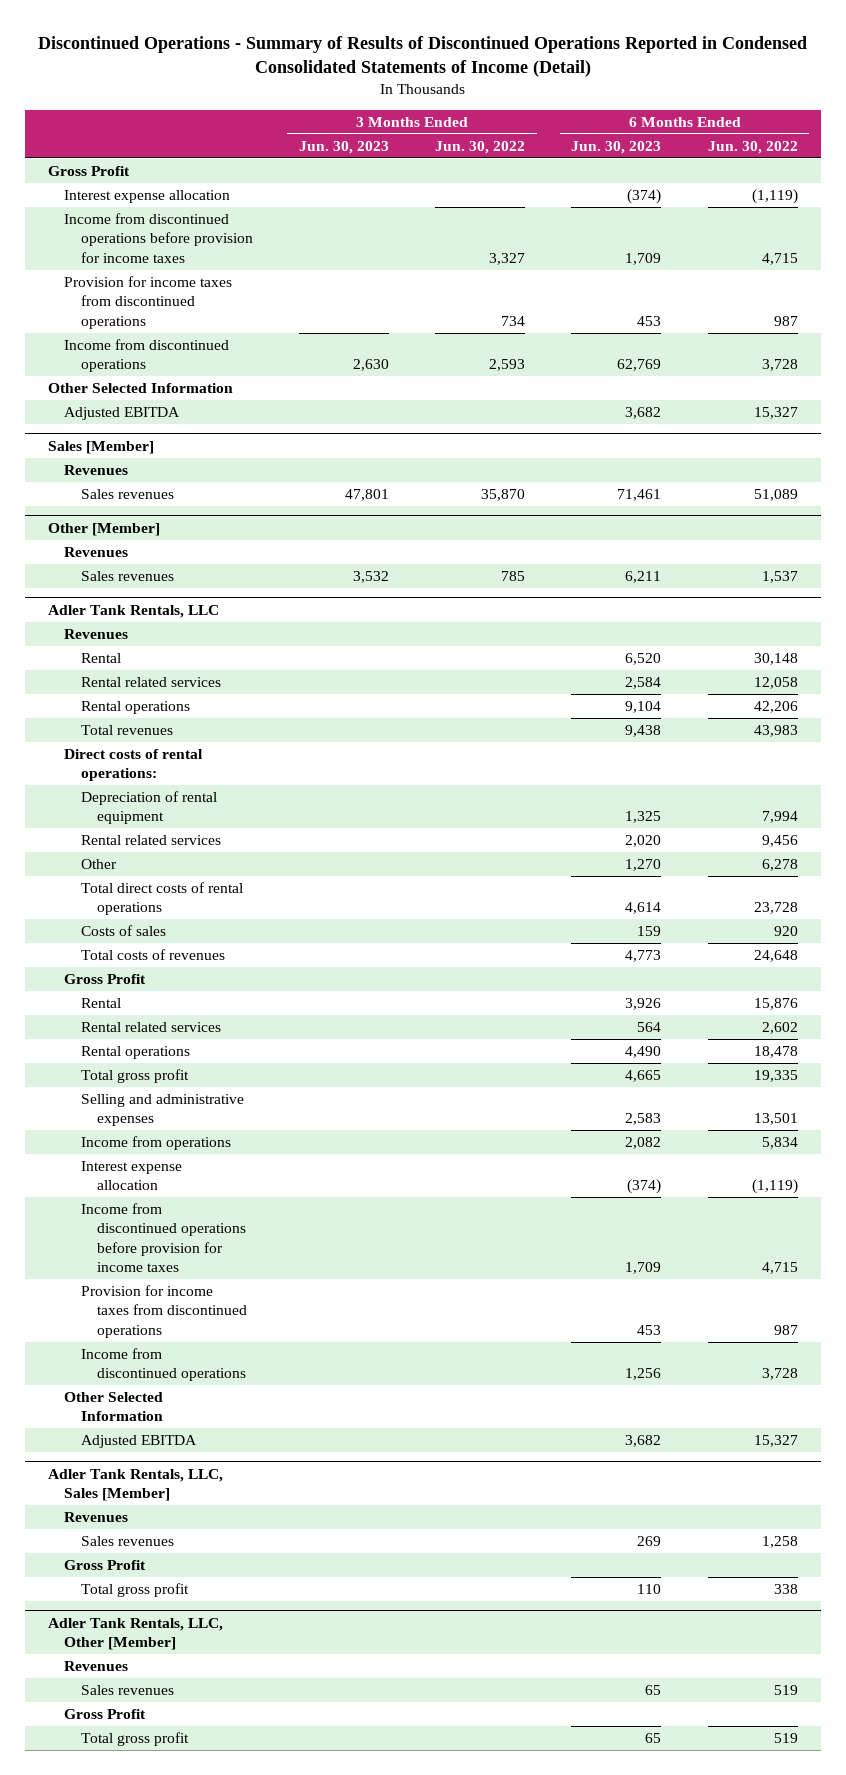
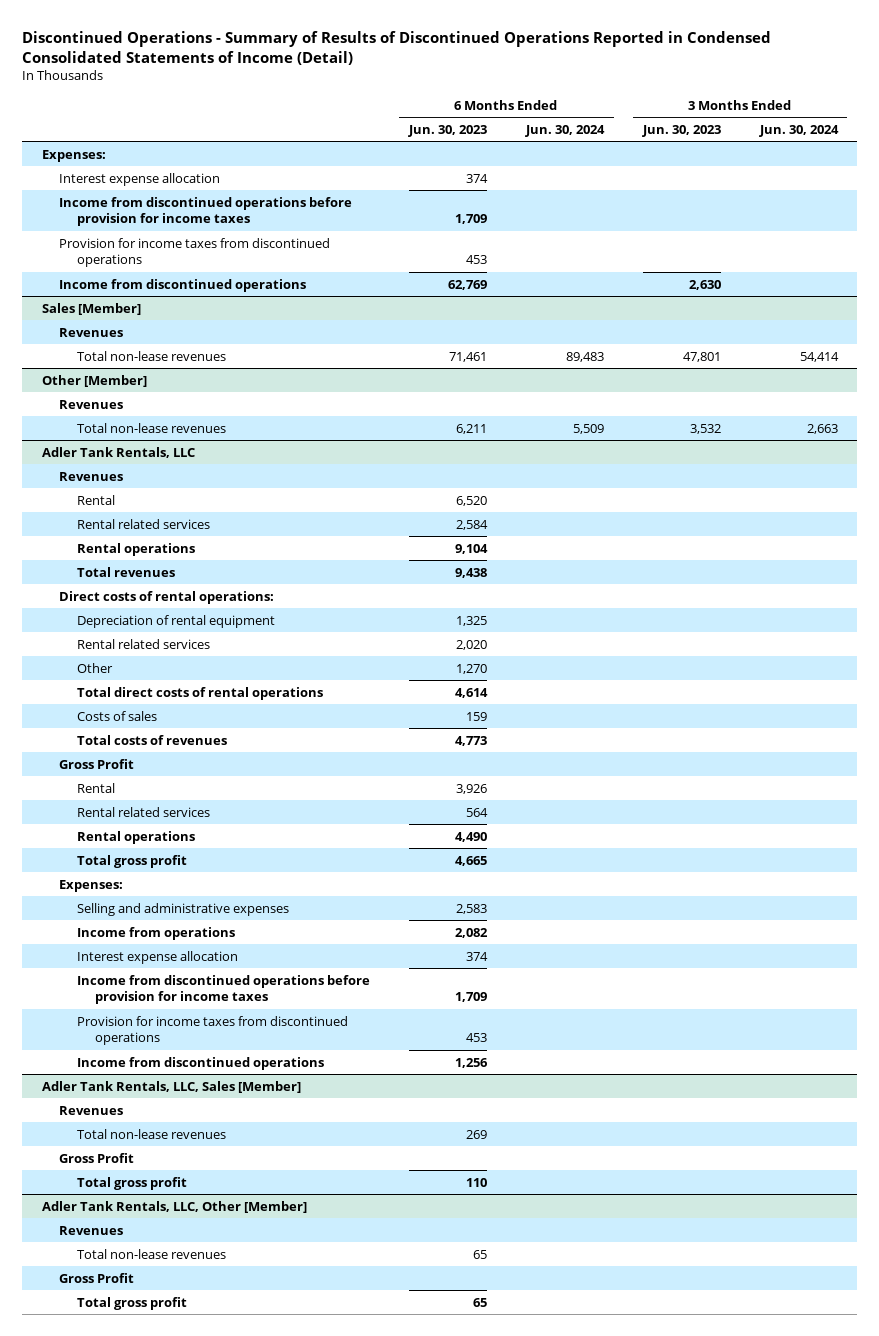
[435,140,526,154] Jun. 30, 2022 -> none
[707,140,798,154] Jun. 30, 2022 -> none
none -> [524,124,605,137] Jun. 30, 2024
none -> [758,124,839,137] Jun. 30, 2024
[48,166,131,177] Gross Profit -> none
none -> [41,149,106,162] Expenses:
[627,189,662,205] (374) -> [466,173,489,183] 374
[48,383,234,394] Other Selected Information -> none
[64,407,181,421] Adjusted EBITDA -> none
[80,489,174,500] Sales revenues -> [77,350,227,361] Total non-lease revenues
[80,571,174,582] Sales revenues -> [77,422,227,433] Total non-lease revenues
none -> [59,879,124,892] Expenses:
[627,1179,662,1195] (374) -> [466,951,489,961] 374
[64,1392,164,1422] Other Selected Information -> none
[80,1435,197,1449] Adjusted EBITDA -> none
[80,1536,174,1547] Sales revenues -> [77,1128,227,1139] Total non-lease revenues
[80,1685,174,1696] Sales revenues -> [77,1248,227,1259] Total non-lease revenues

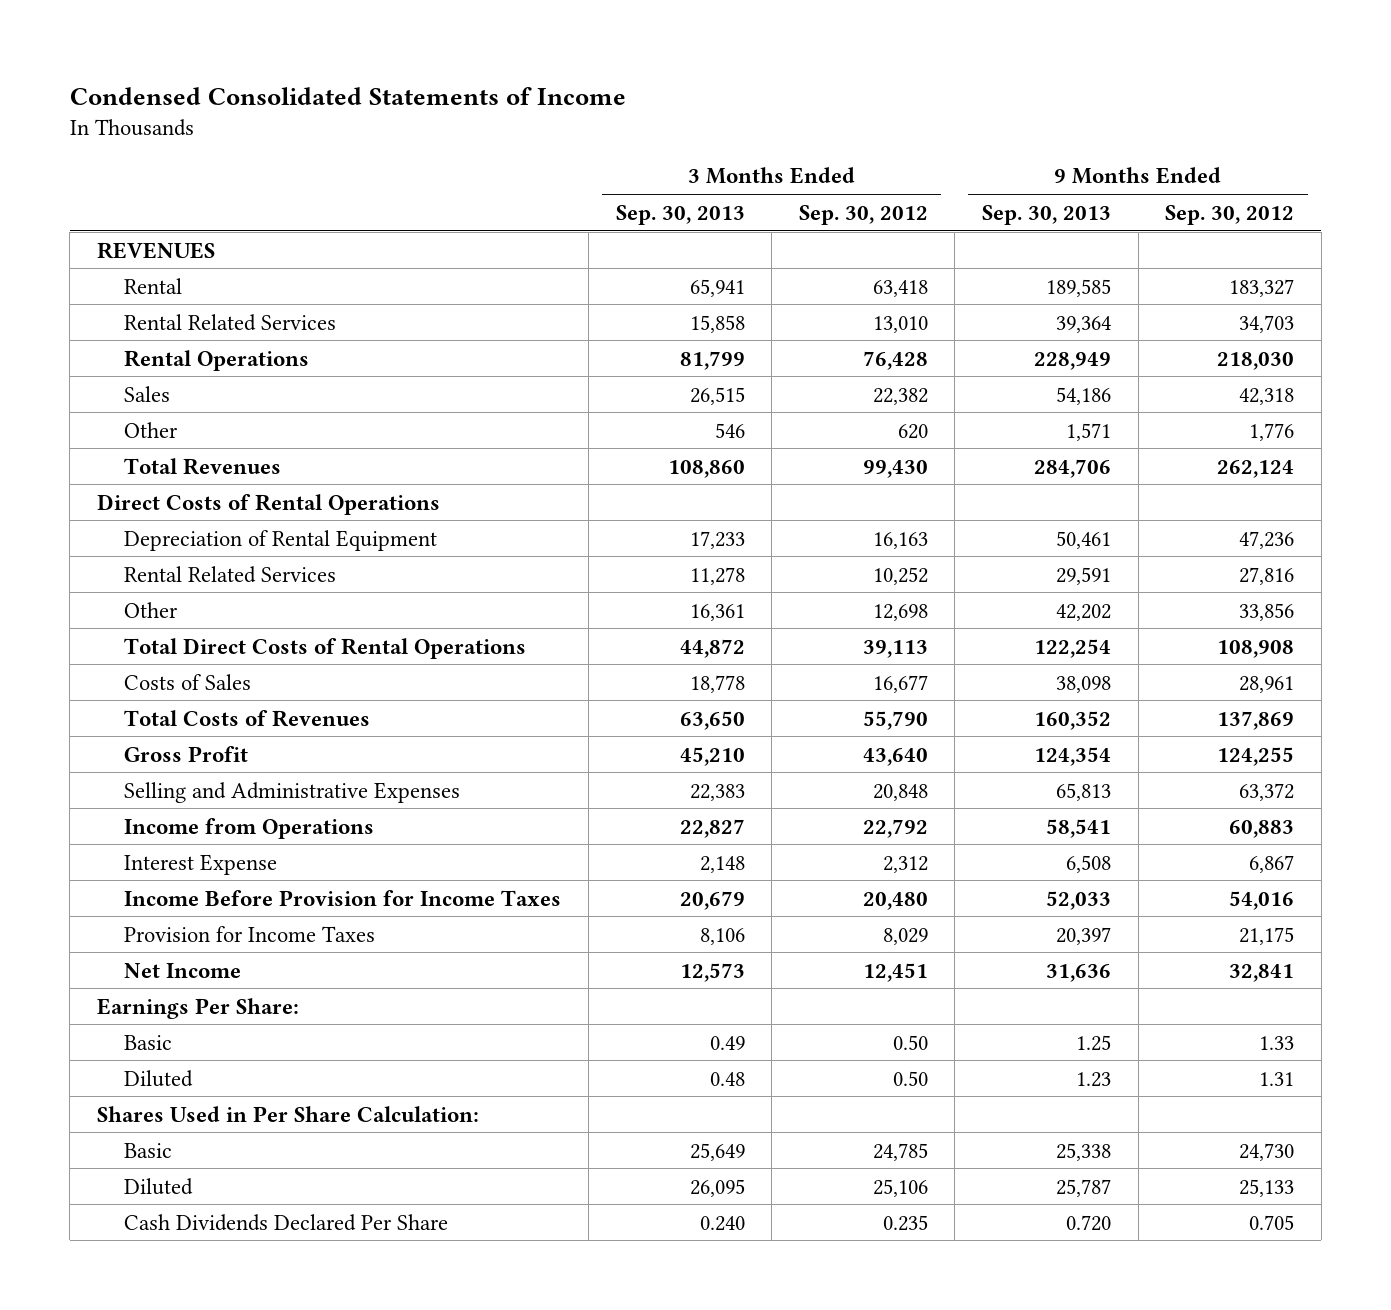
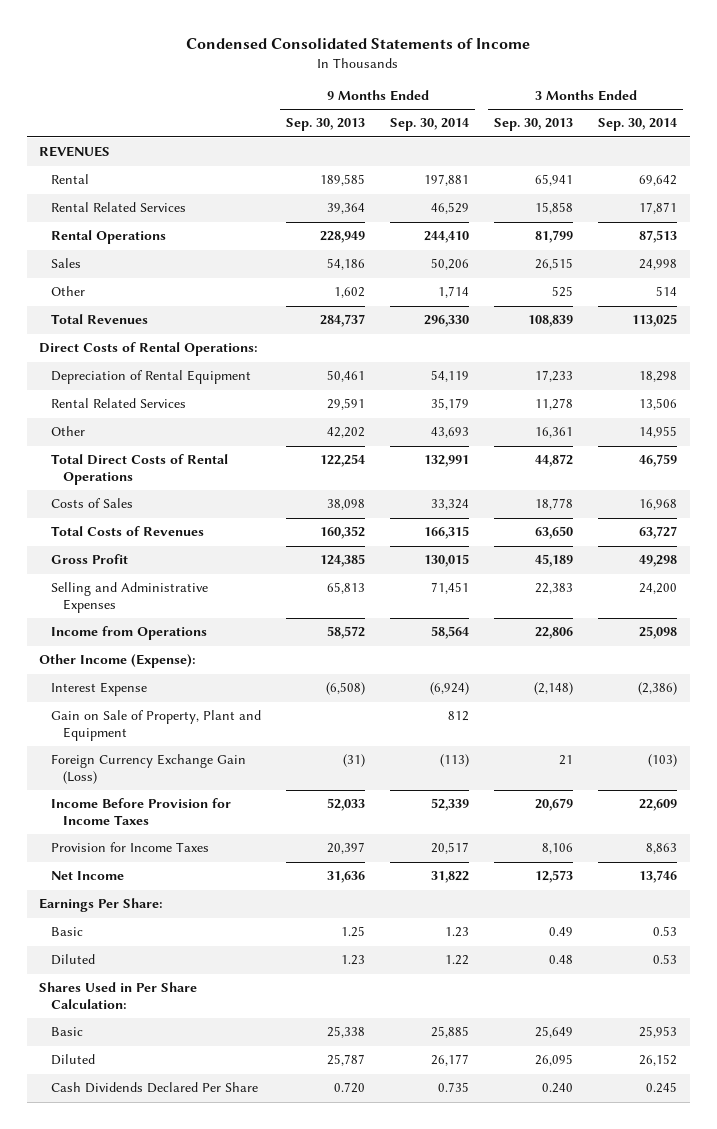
[798,204,928,225] Sep. 30, 2012 -> none
[1165,204,1295,225] Sep. 30, 2012 -> none
none -> [390,118,470,132] Sep. 30, 2014
none -> [598,118,678,132] Sep. 30, 2014
[714,422,745,438] 546 -> [552,286,574,298] 525
[1066,422,1112,441] 1,571 -> [334,287,366,299] 1,602
[667,459,745,478] 108,860 -> [528,315,574,328] 108,839
[1034,458,1112,478] 284,706 -> [320,314,366,328] 284,737
[97,493,441,515] Direct Costs of Rental Operations -> [39,342,259,357] Direct Costs of Rental Operations:
[679,746,745,766] 45,210 -> [535,554,574,568] 45,189
[1034,746,1112,766] 124,354 -> [320,554,366,568] 124,385
[679,818,745,838] 22,827 -> [535,627,574,640] 22,806
[1046,818,1112,838] 58,541 -> [327,626,366,640] 58,572
none -> [39,654,197,669] Other Income (Expense):
[699,855,745,873] 2,148 -> [534,682,574,696] (2,148)
[1066,854,1112,873] 6,508 -> [326,682,366,696] (6,508)
none -> [51,710,262,741] Gain on Sale of Property, Plant and Equipment
none -> [51,754,247,784] Foreign Currency Exchange Gain (Loss)

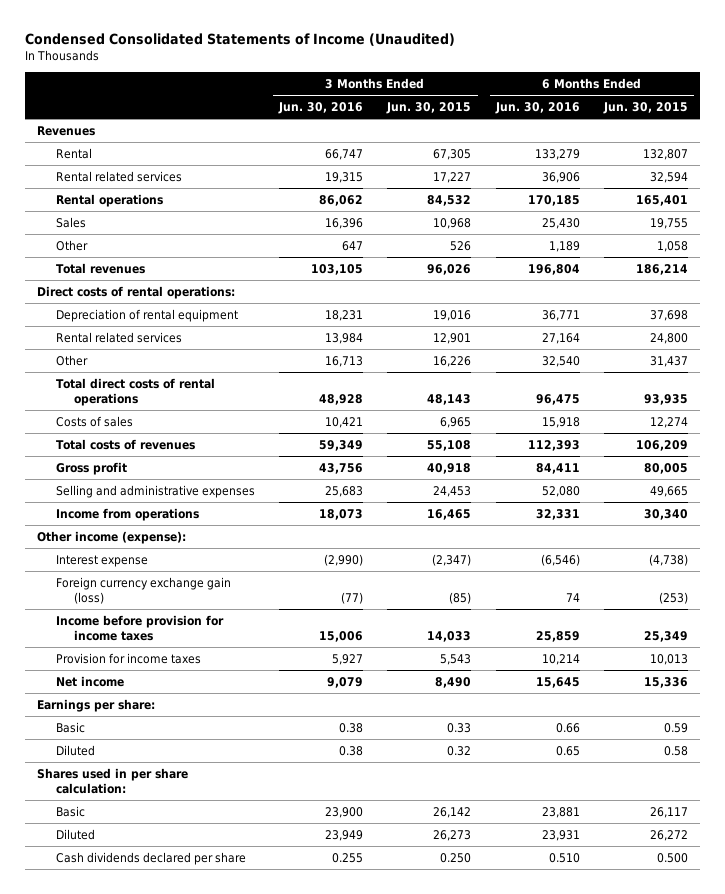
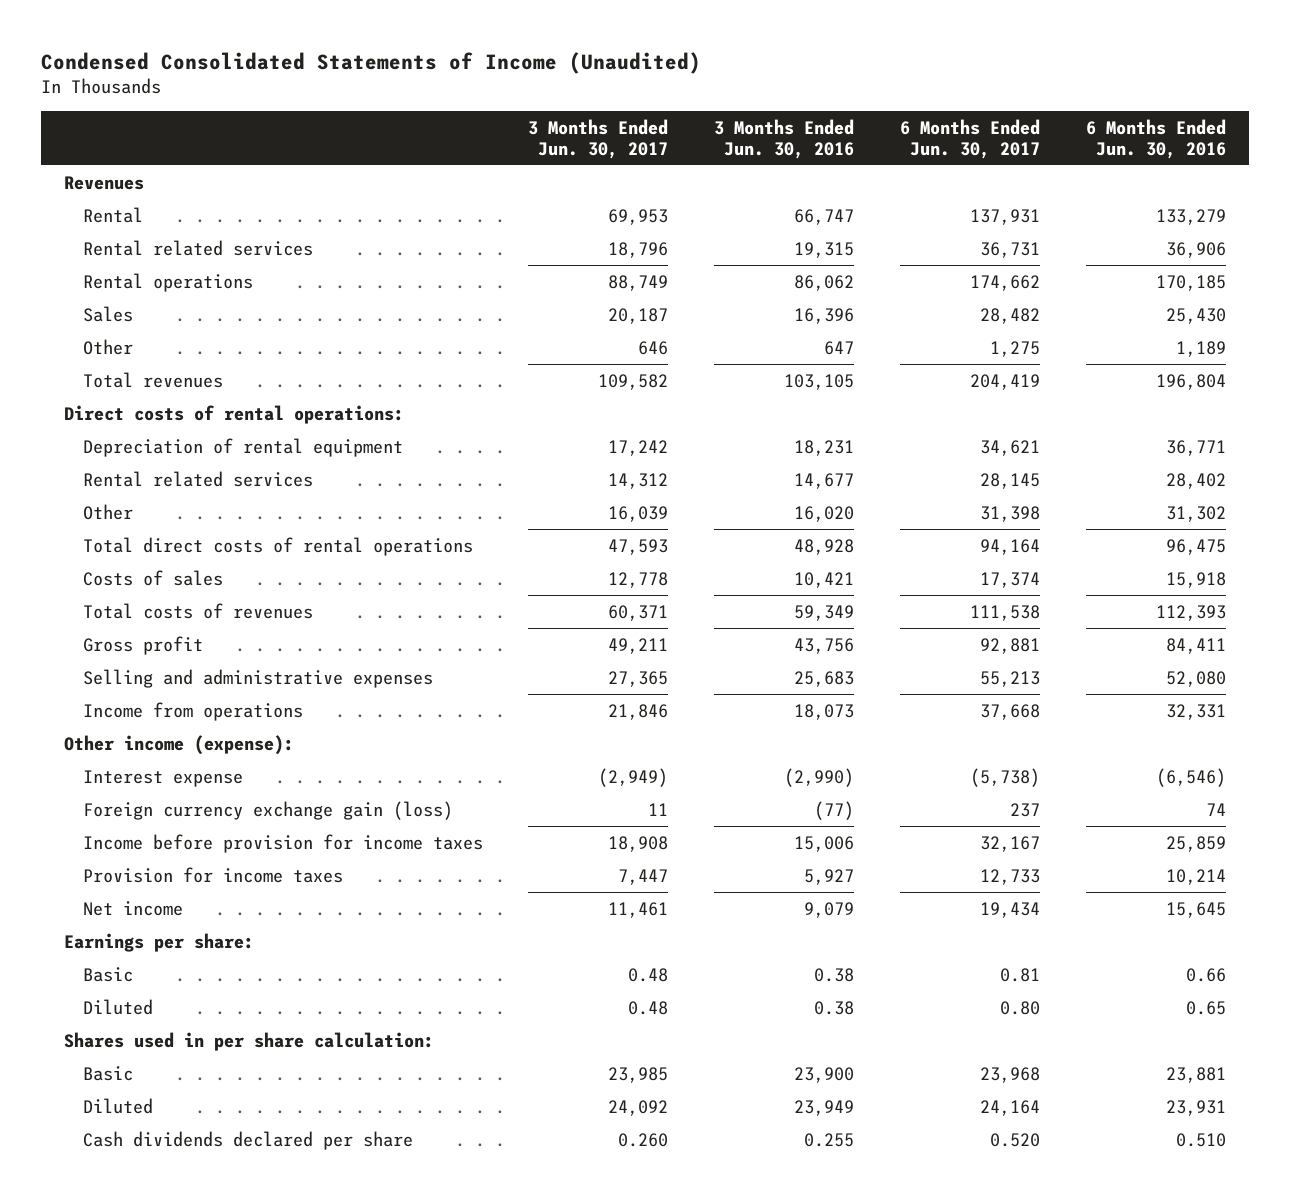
[386,102,472,115] Jun. 30, 2015 -> none
[603,102,689,115] Jun. 30, 2015 -> none
none -> [528,118,669,159] 3 Months Ended Jun. 30, 2017
none -> [900,118,1041,159] 6 Months Ended Jun. 30, 2017
[325,333,364,345] 13,984 -> [794,472,855,489] 14,677
[541,333,580,345] 27,164 -> [1165,472,1226,489] 28,402
[325,356,364,368] 16,713 -> [794,505,855,522] 16,020
[541,356,580,368] 32,540 -> [1165,505,1226,522] 31,302

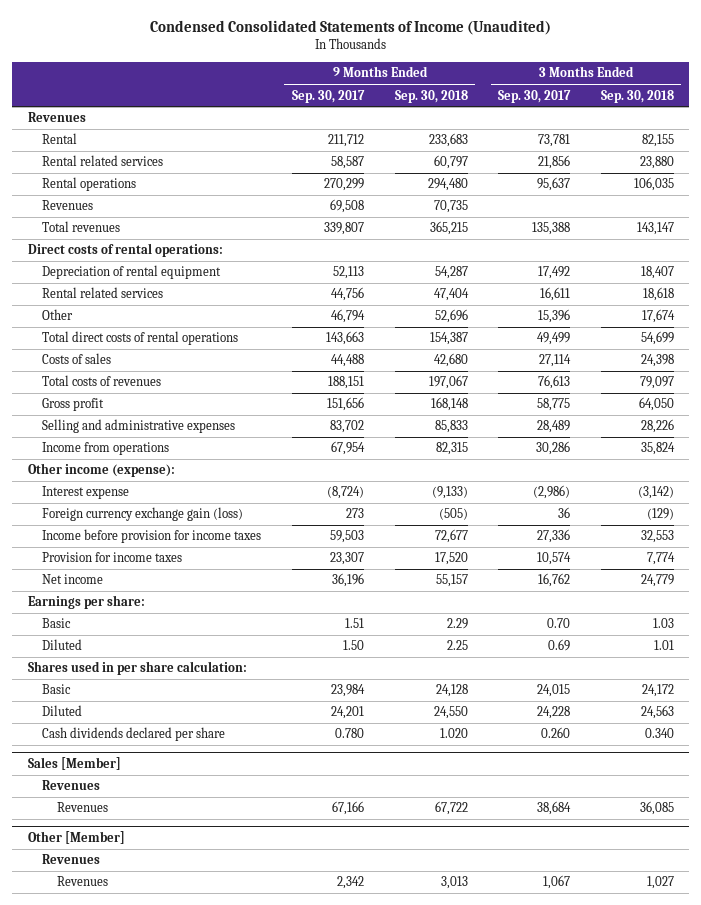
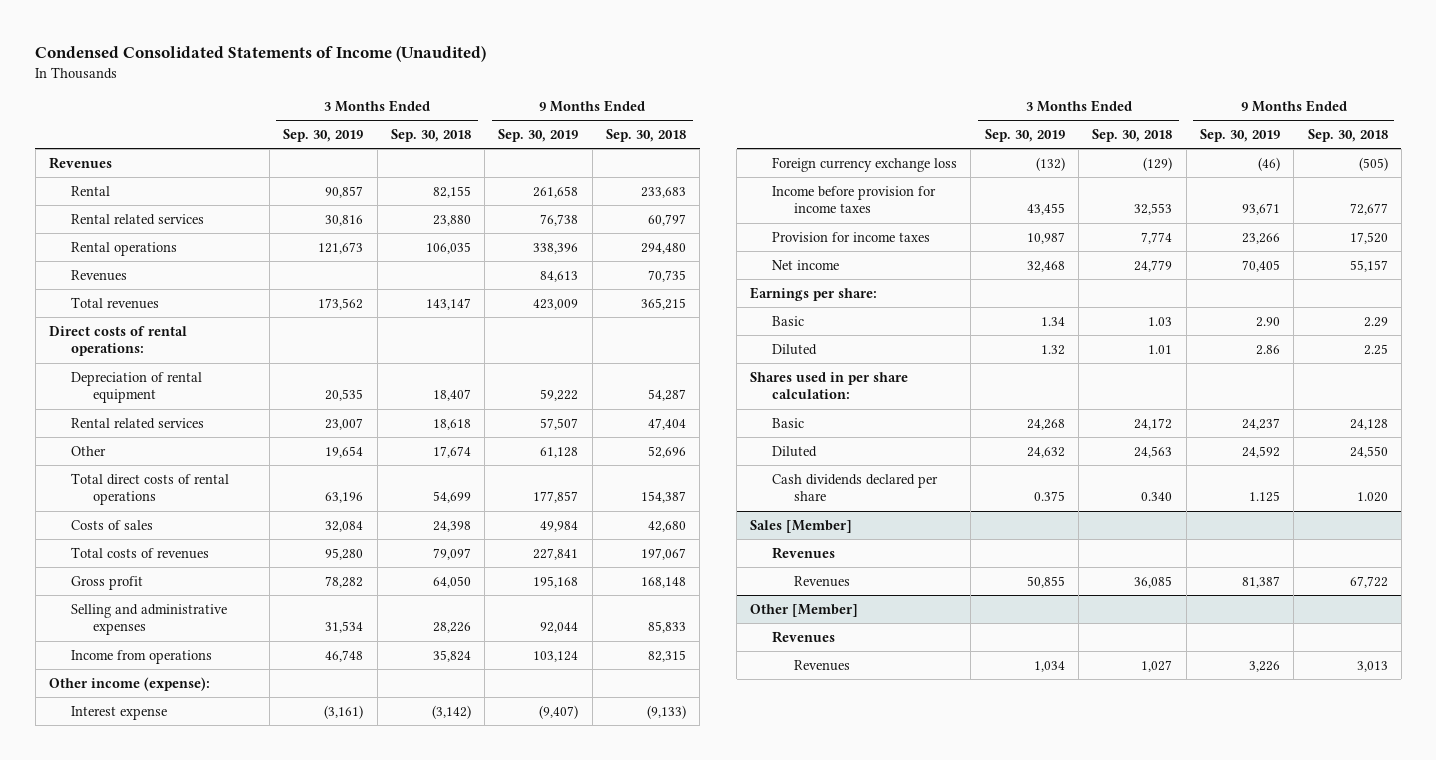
[291,89,365,103] Sep. 30, 2017 -> none
[498,89,572,103] Sep. 30, 2017 -> none
none -> [283,129,364,143] Sep. 30, 2019
none -> [498,129,579,143] Sep. 30, 2019
[42,507,244,522] Foreign currency exchange gain (loss) -> [772,156,958,172] Foreign currency exchange loss

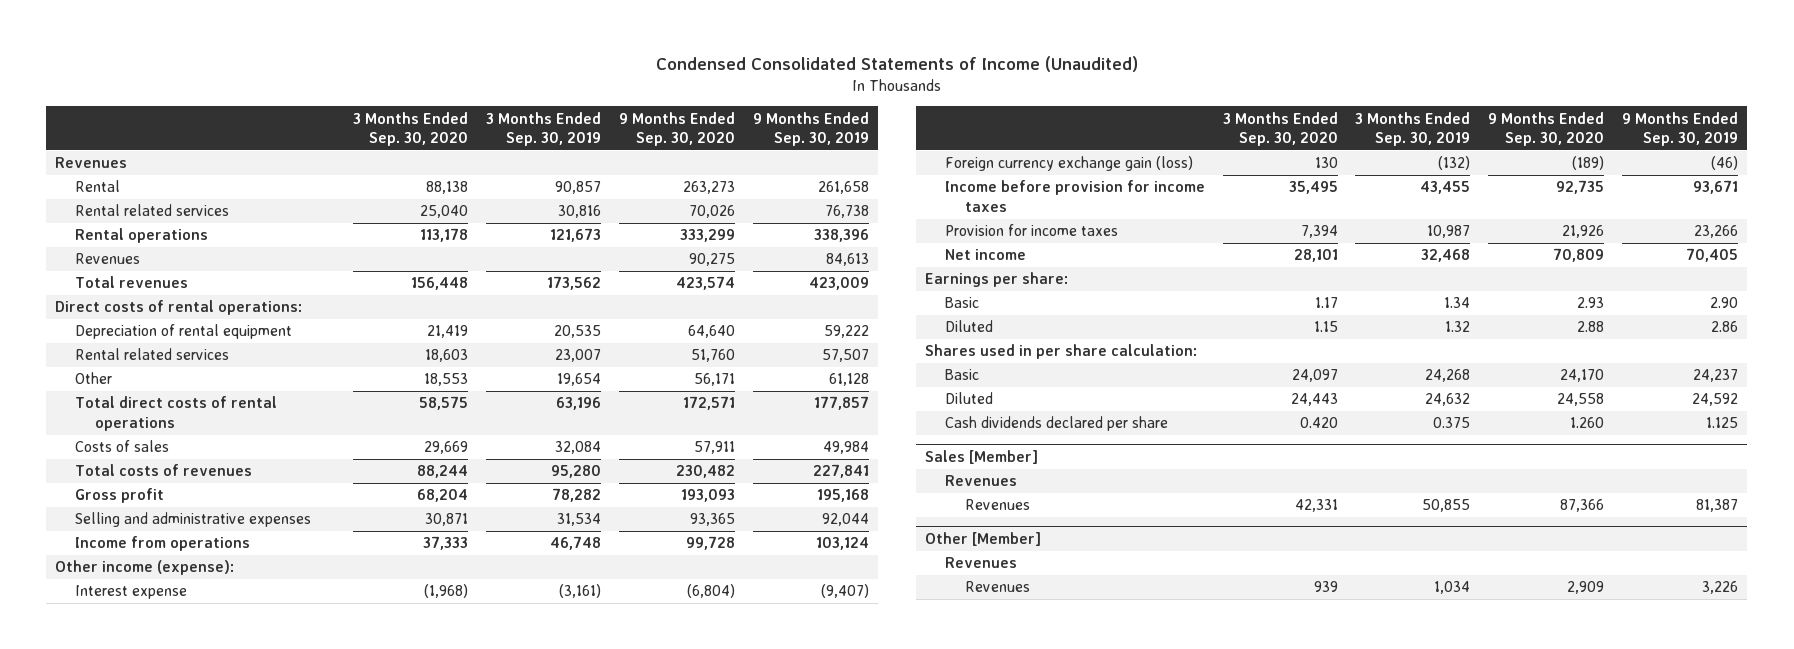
[390,129,471,143] Sep. 30, 2018 -> none
[606,129,687,143] Sep. 30, 2018 -> none
none -> [353,111,469,146] 3 Months Ended Sep. 30, 2020
none -> [618,111,735,146] 9 Months Ended Sep. 30, 2020
[772,156,958,172] Foreign currency exchange loss -> [944,156,1193,172] Foreign currency exchange gain (loss)

